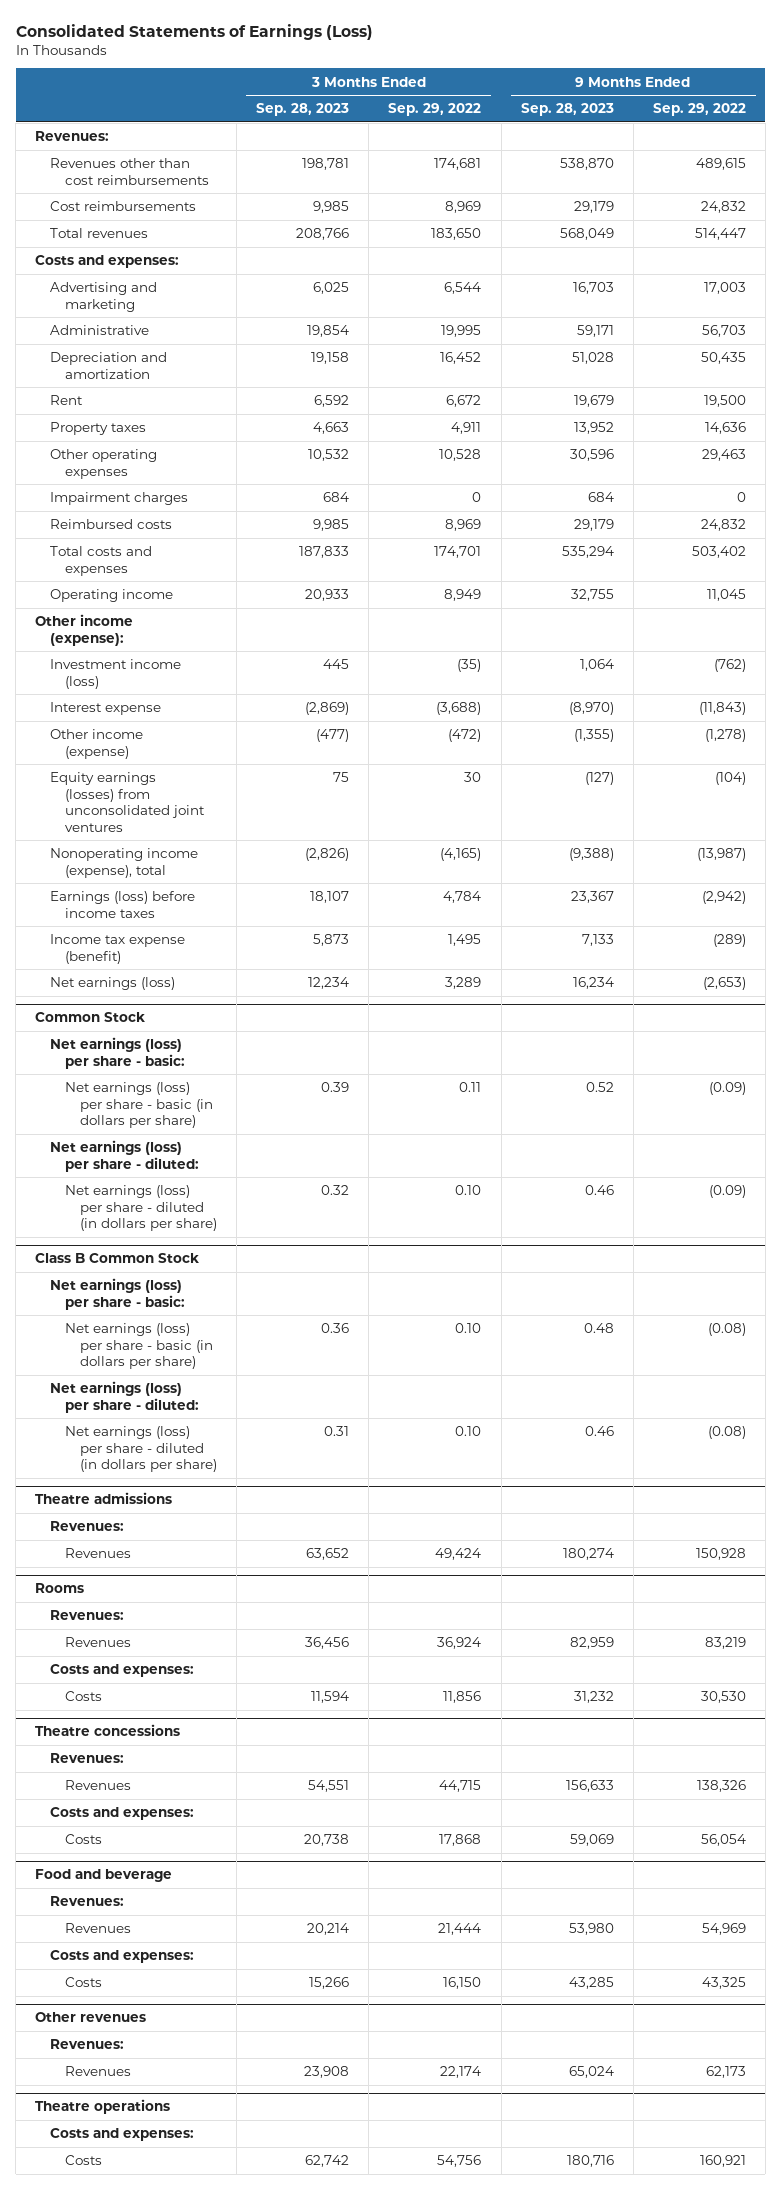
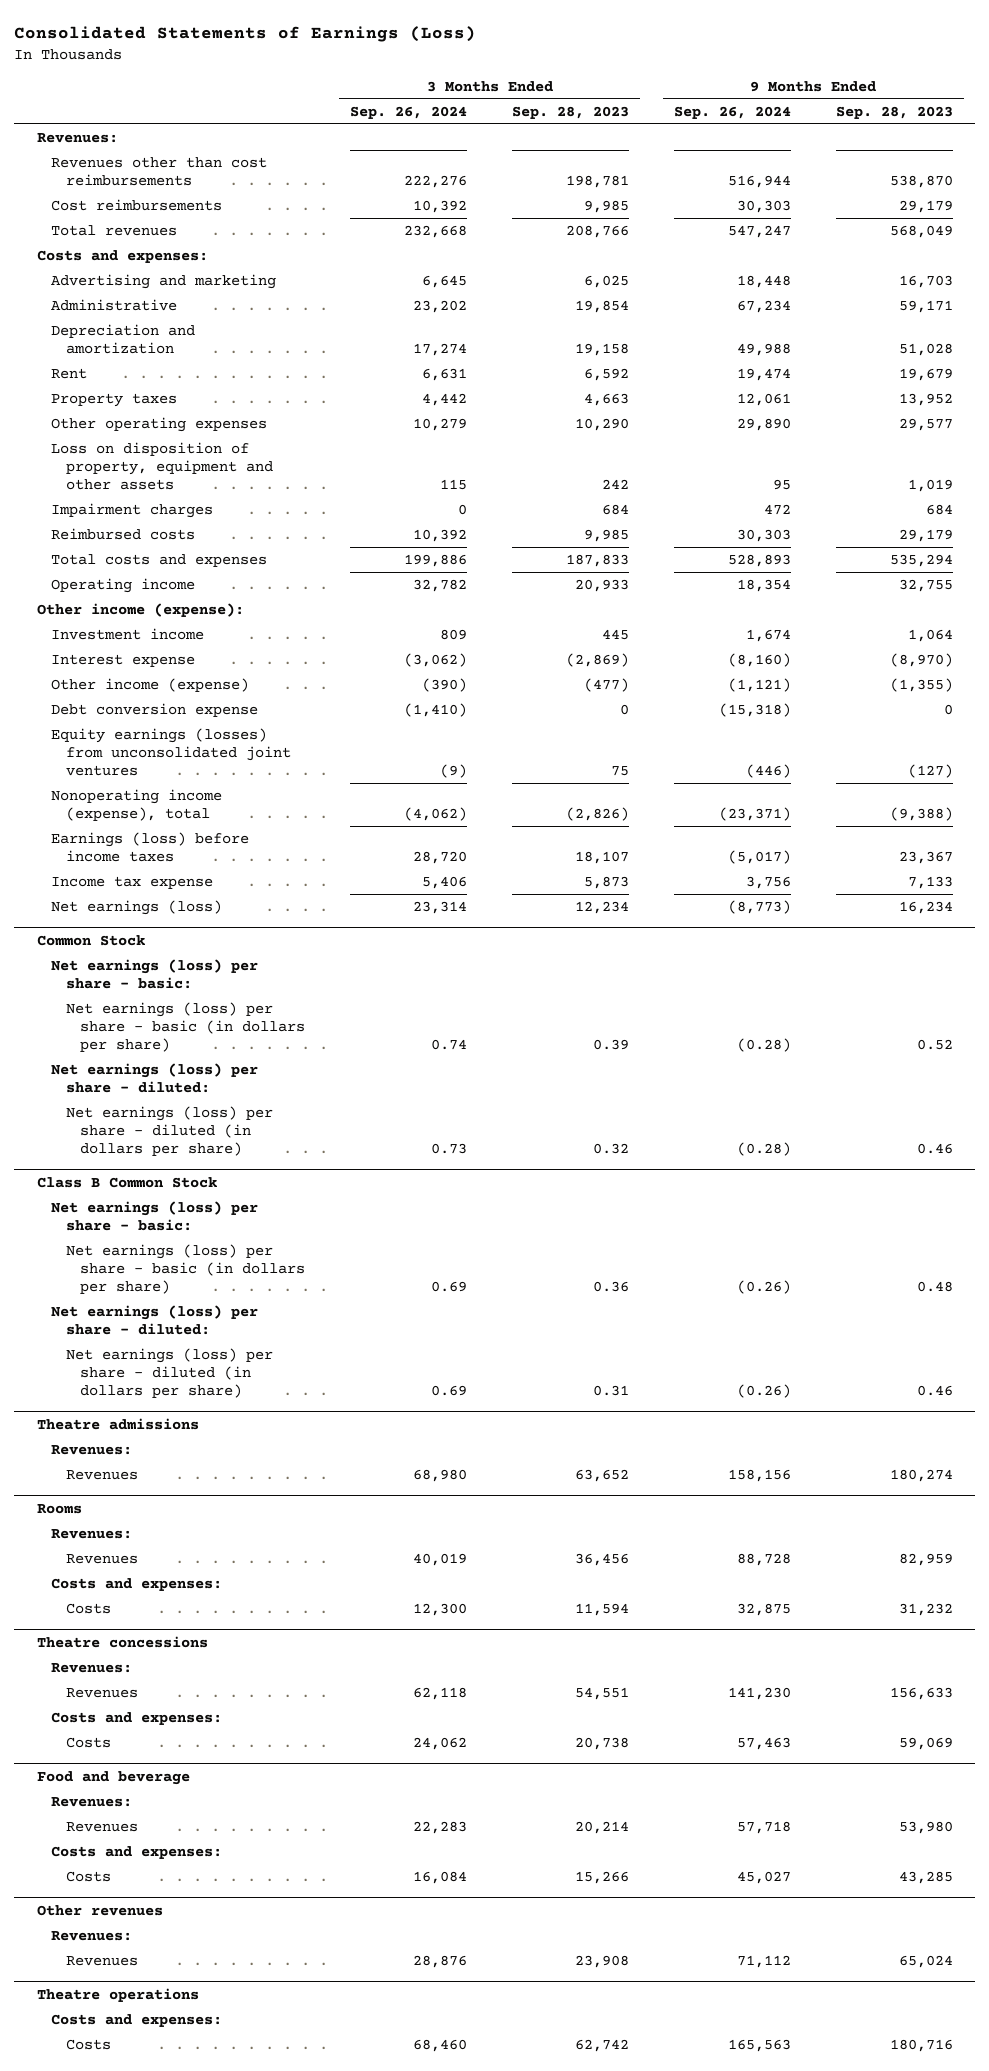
[388,103,482,117] Sep. 29, 2022 -> none
[652,103,746,117] Sep. 29, 2022 -> none
none -> [350,105,468,119] Sep. 26, 2024
none -> [673,105,791,119] Sep. 26, 2024
[308,449,350,462] 10,532 -> [575,417,630,431] 10,290
[569,449,614,462] 30,596 -> [898,417,953,431] 29,577
none -> [51,441,273,490] Loss on disposition of property, equipment and other assets
[50,659,182,689] Investment income (loss) -> [51,627,205,640] Investment income
none -> [51,702,259,717] Debt conversion expense
[50,934,186,964] Income tax expense (benefit) -> [51,875,214,889] Income tax expense

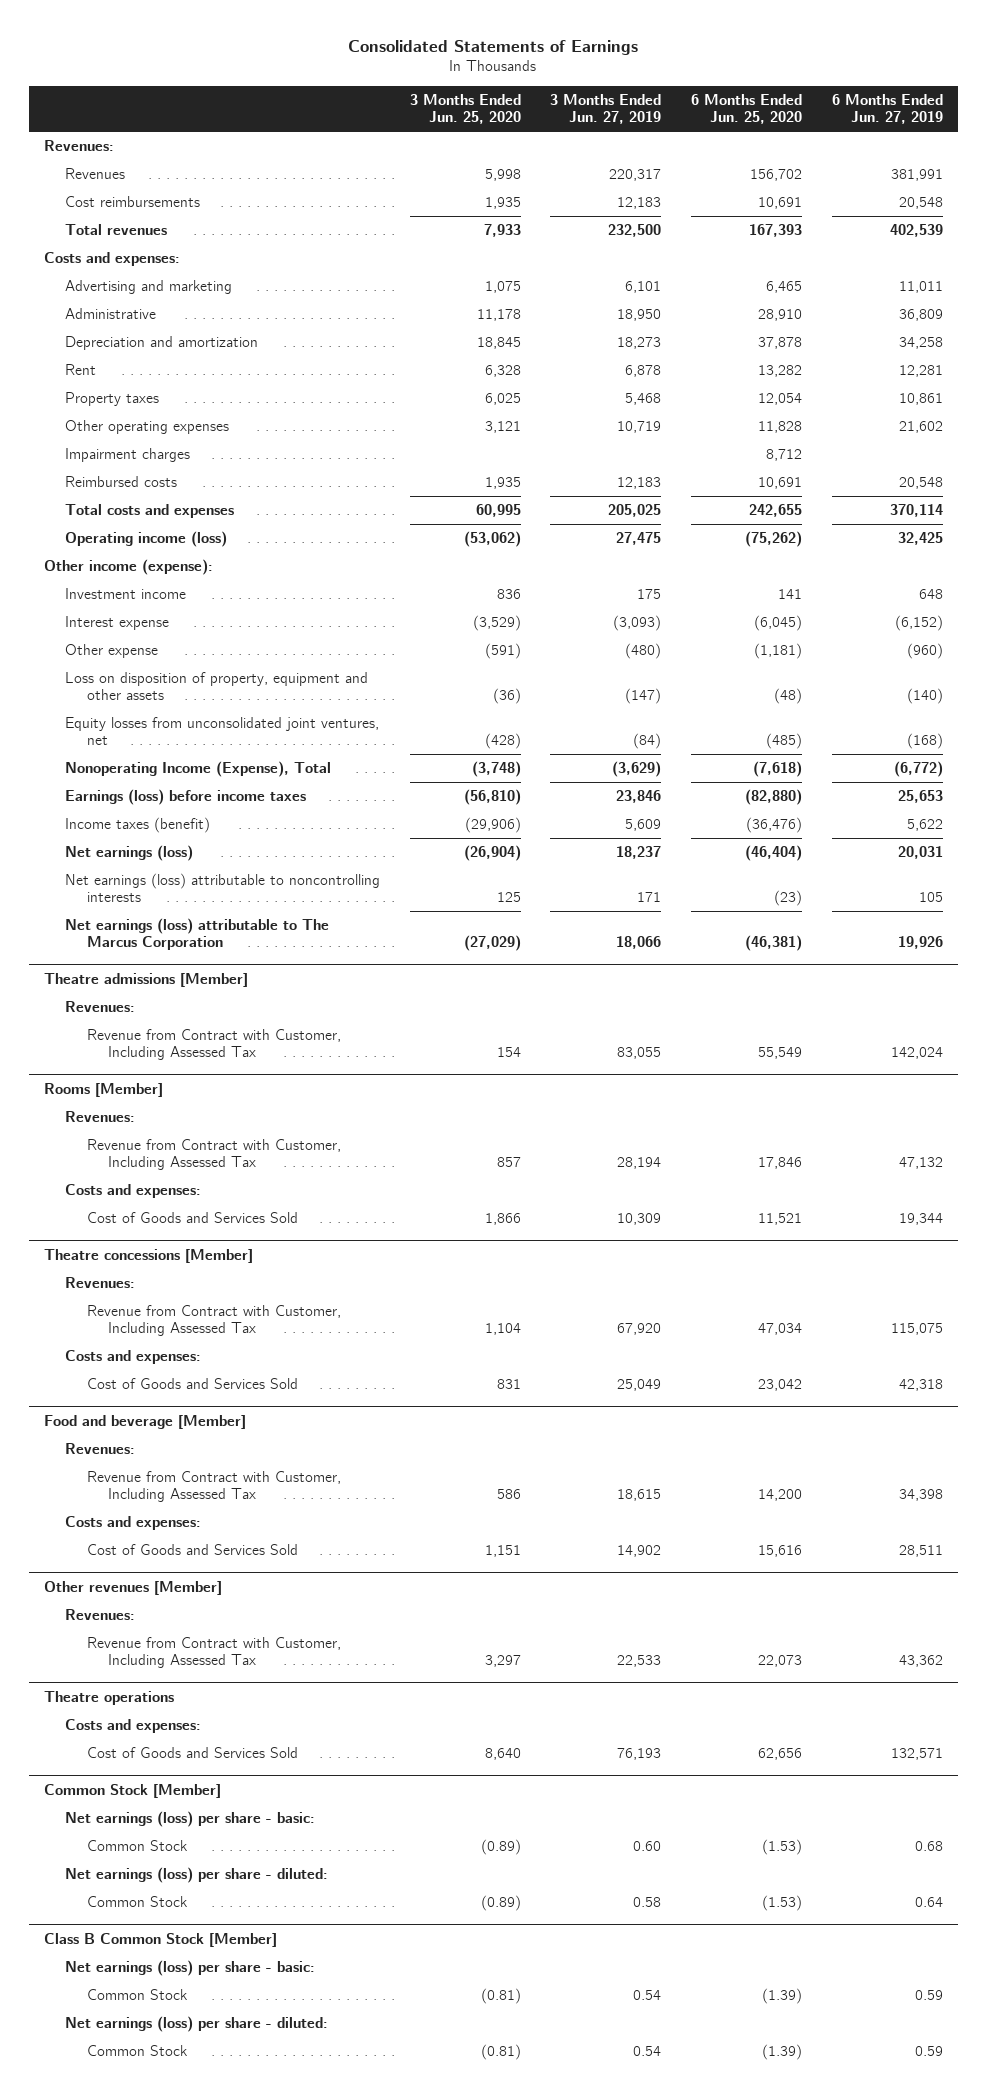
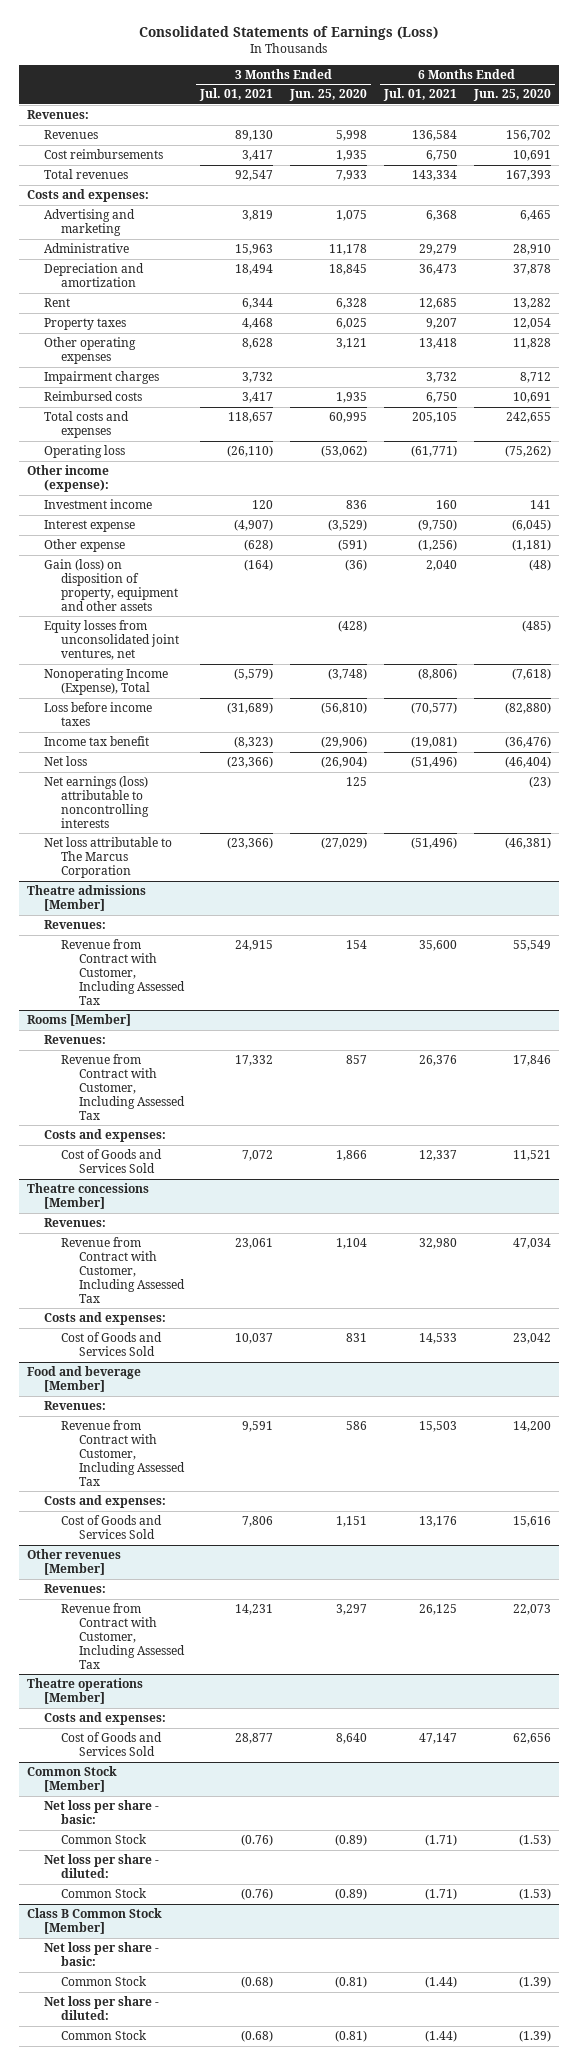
[348,39,639,55] Consolidated Statements of Earnings -> [138,25,438,40] Consolidated Statements of Earnings (Loss)
[550,94,662,125] 3 Months Ended Jun. 27, 2019 -> none
[831,94,943,125] 6 Months Ended Jun. 27, 2019 -> none
none -> [199,88,274,102] Jul. 01, 2021
none -> [382,88,457,102] Jul. 01, 2021
[65,531,228,548] Operating income (loss) -> [44,445,126,459] Operating loss
[65,672,369,701] Loss on disposition of property, equipment and other assets -> [44,559,179,611] Gain (loss) on disposition of property, equipment and other assets
[65,789,307,806] Earnings (loss) before income taxes -> [44,702,153,726] Loss before income taxes
[65,817,211,834] Income taxes (benefit) -> [44,736,150,747] Income tax benefit
[65,845,194,862] Net earnings (loss) -> [44,756,88,767] Net loss
[65,918,330,951] Net earnings (loss) attributable to The Marcus Corporation -> [44,837,173,878] Net loss attributable to The Marcus Corporation
[43,1690,174,1705] Theatre operations -> [27,1678,144,1704] Theatre operations [Member]
[65,1811,316,1828] Net earnings (loss) per share - basic: -> [44,1800,160,1824] Net loss per share - basic:
[65,1867,329,1884] Net earnings (loss) per share - diluted: -> [44,1854,160,1878] Net loss per share - diluted:
[65,1960,316,1977] Net earnings (loss) per share - basic: -> [44,1942,160,1966] Net loss per share - basic:
[65,2016,329,2033] Net earnings (loss) per share - diluted: -> [44,1996,160,2020] Net loss per share - diluted:

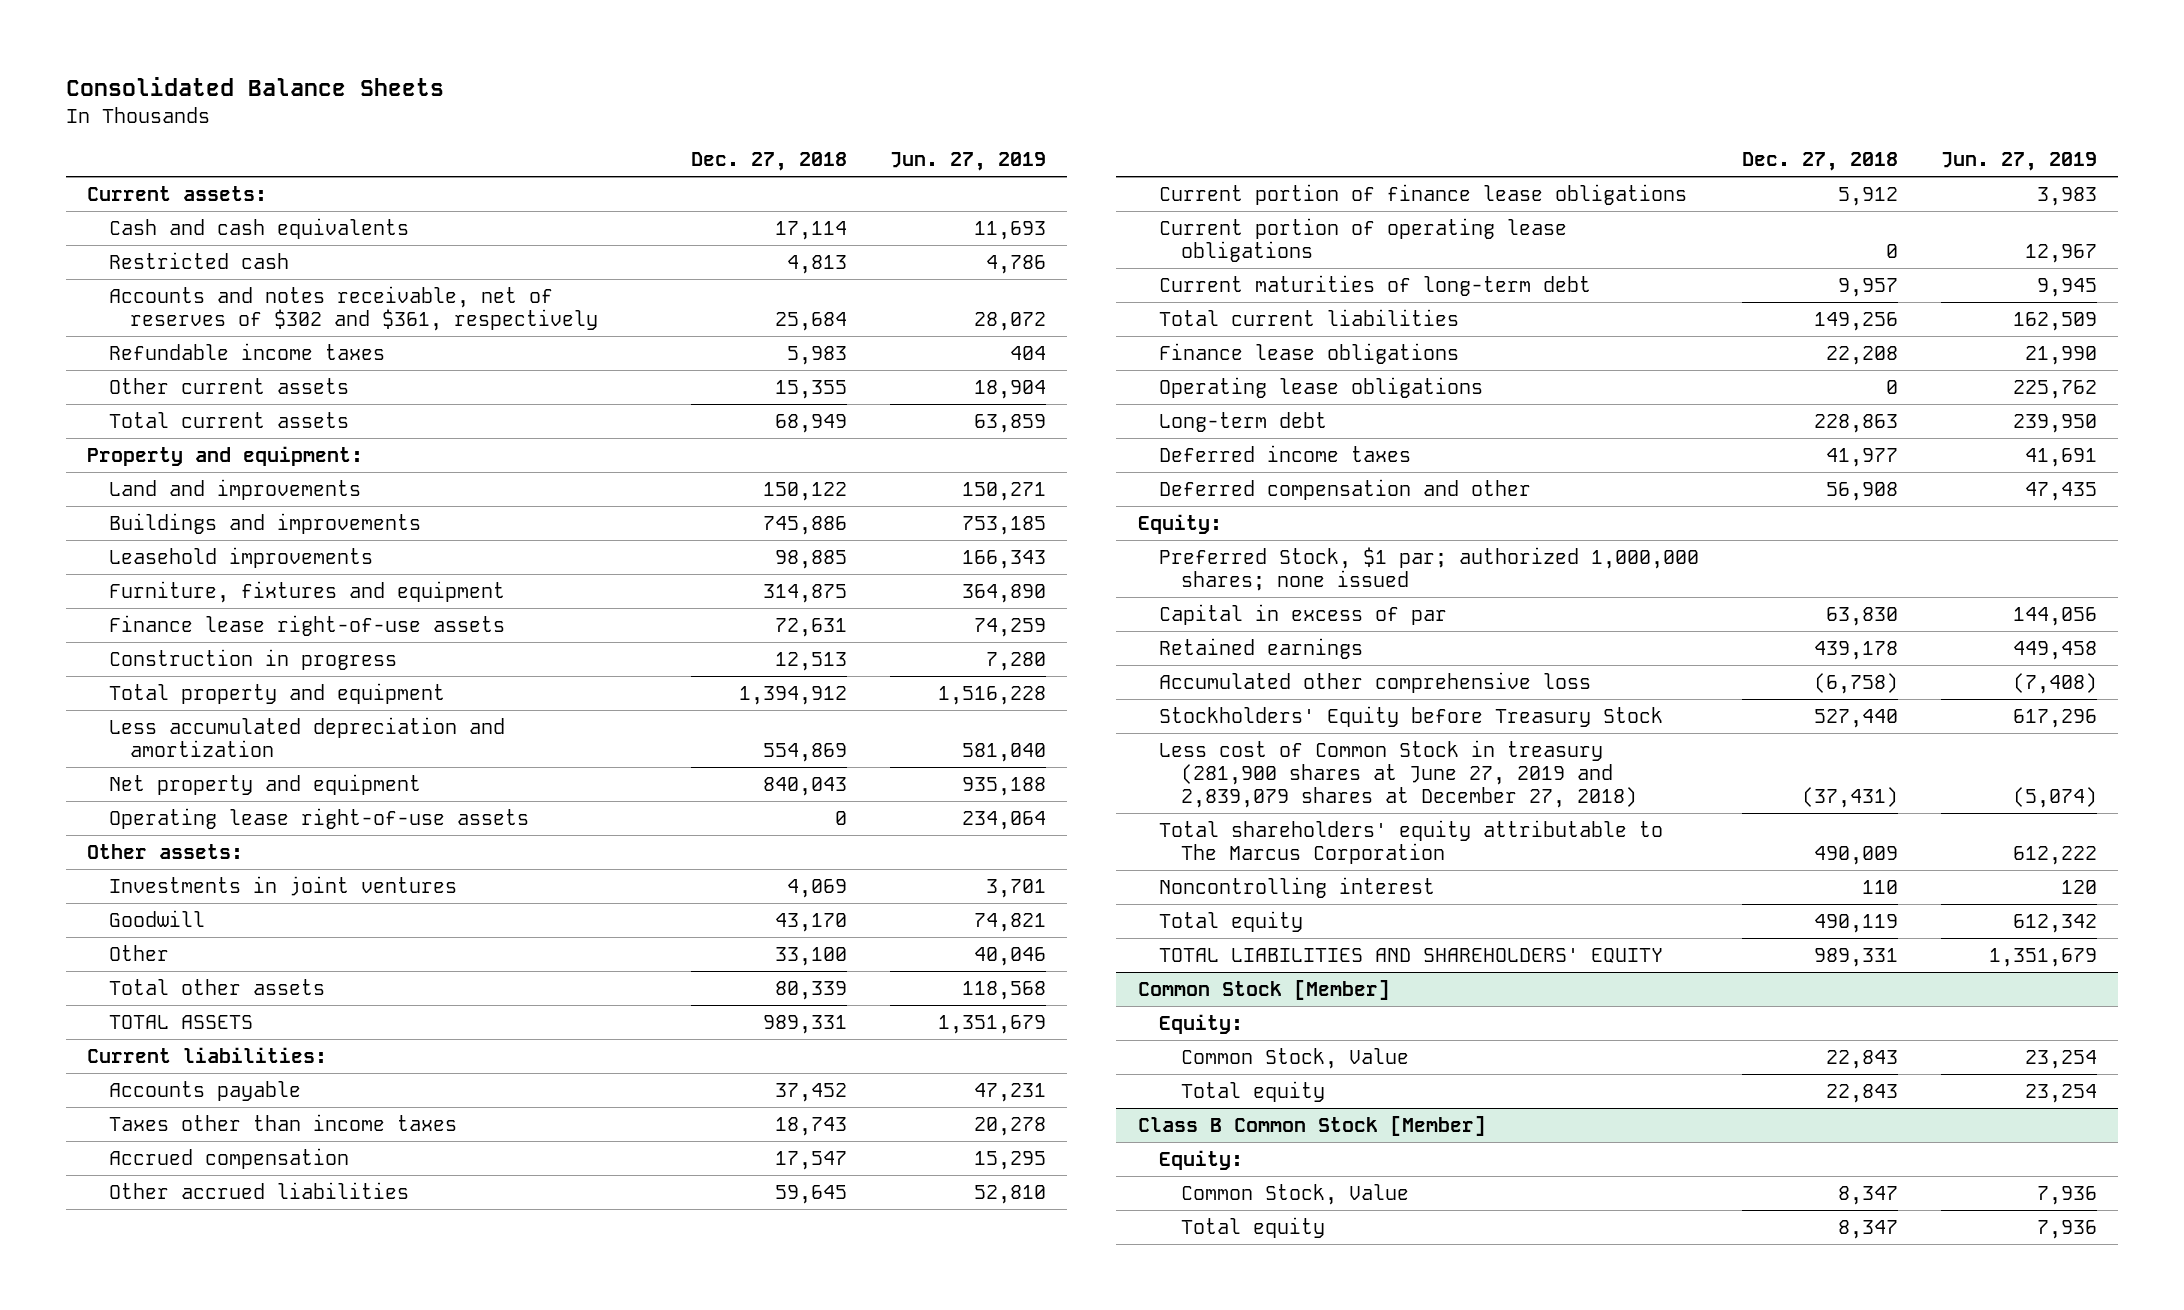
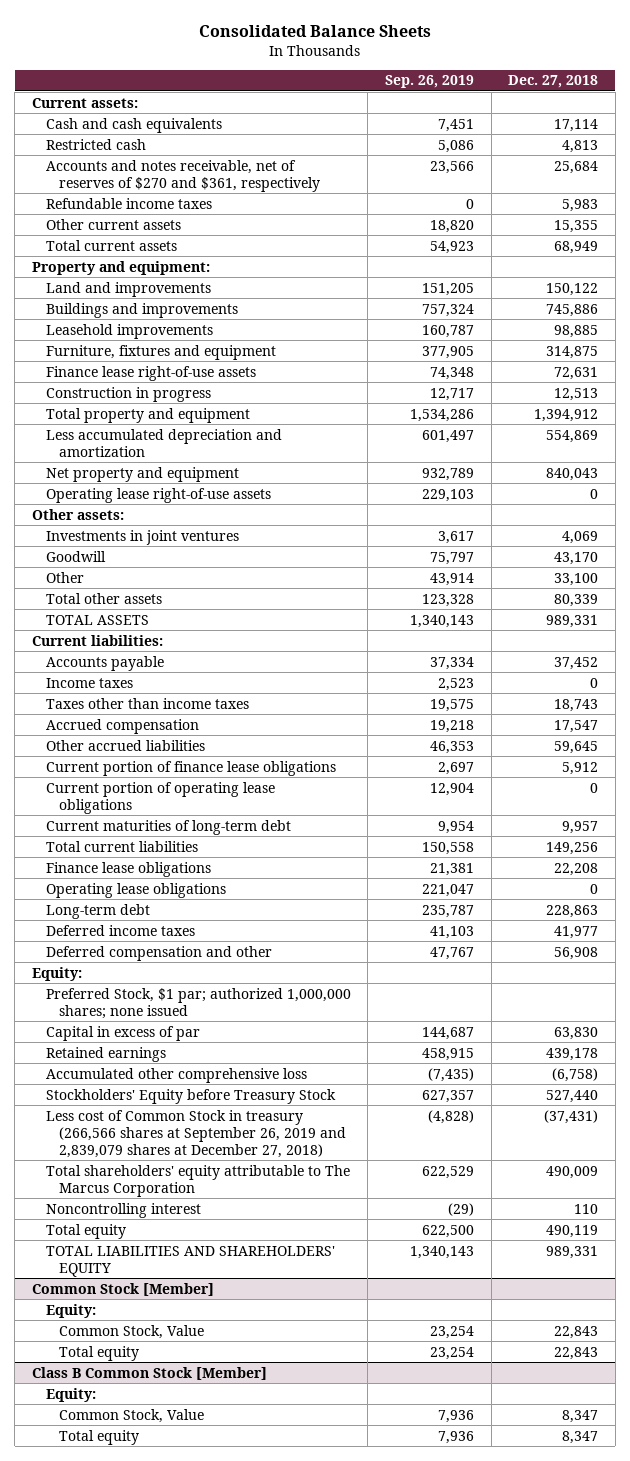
[889,152,1046,172] Jun. 27, 2019 -> none
none -> [384,75,474,89] Sep. 26, 2019
[108,285,599,332] Accounts and notes receivable, net of reserves of $302 and $361, respectively -> [45,159,321,192] Accounts and notes receivable, net of reserves of $270 and $361, respectively
none -> [45,677,133,688] Income taxes
[1159,739,1637,809] Less cost of Common Stock in treasury (281,900 shares at June 27, 2019 and 2,839,079 shares at December 27, 2018) -> [45,1109,347,1158] Less cost of Common Stock in treasury (266,566 shares at September 26, 2019 and 2,839,079 shares at December 27, 2018)

